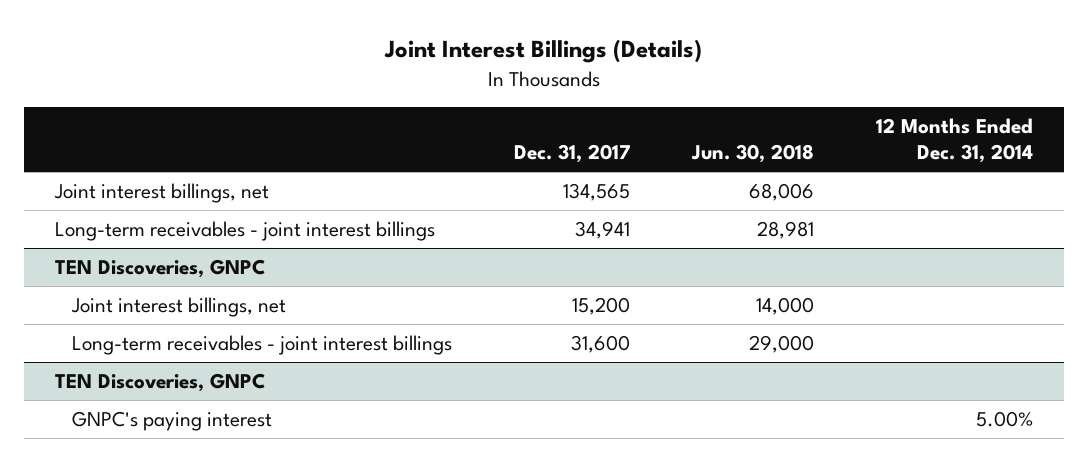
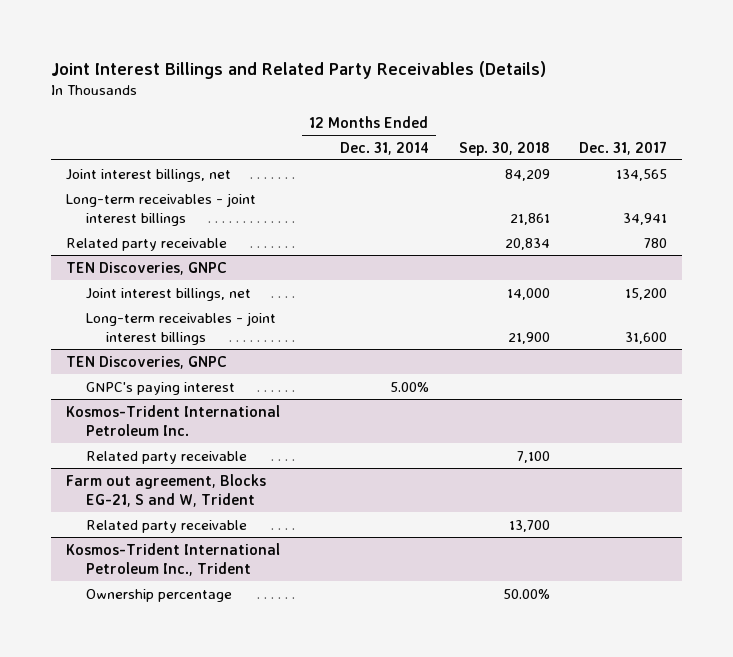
[384,39,703,64] Joint Interest Billings (Details) -> [51,60,547,79] Joint Interest Billings and Related Party Receivables (Details)
[691,144,815,164] Jun. 30, 2018 -> none
none -> [458,141,550,156] Sep. 30, 2018
none -> [66,237,228,251] Related party receivable
none -> [66,404,281,436] Kosmos-Trident International Petroleum Inc.
none -> [86,450,248,464] Related party receivable
none -> [66,473,267,507] Farm out agreement, Blocks EG-21, S and W, Trident
none -> [86,519,248,533] Related party receivable
none -> [66,542,281,576] Kosmos-Trident International Petroleum Inc., Trident
none -> [86,588,233,602] Ownership percentage

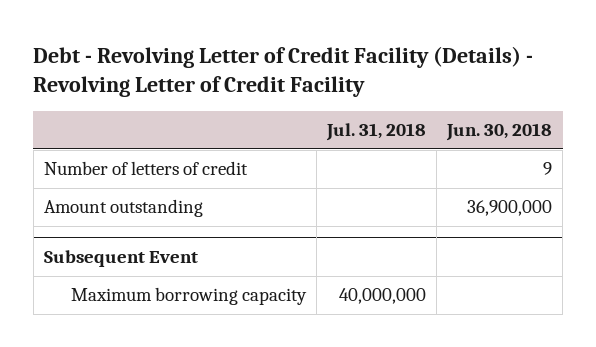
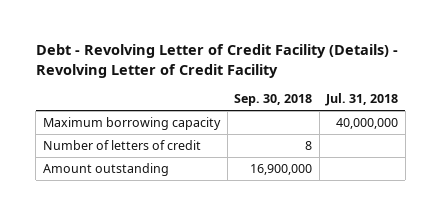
[446,123,553,142] Jun. 30, 2018 -> none
none -> [234,94,313,107] Sep. 30, 2018
none -> [42,117,221,131] Maximum borrowing capacity
[43,250,198,268] Subsequent Event -> none
[71,287,308,306] Maximum borrowing capacity -> none

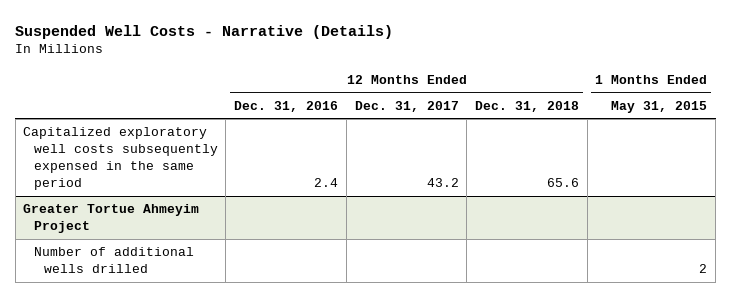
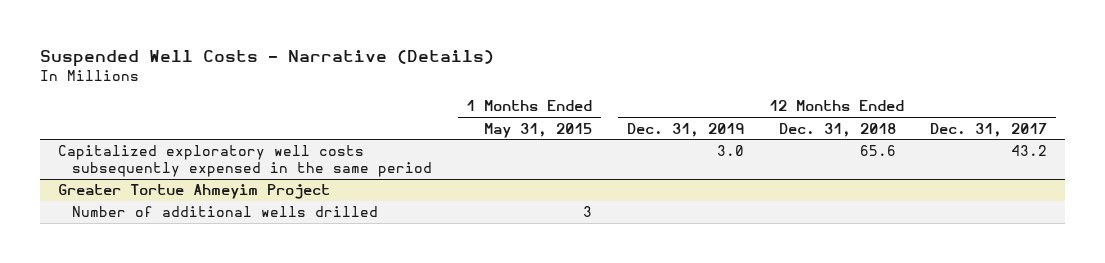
[234,100,339,112] Dec. 31, 2016 -> none
none -> [627,122,745,137] Dec. 31, 2019
[699,264,708,274] 2 -> [583,206,593,218] 3

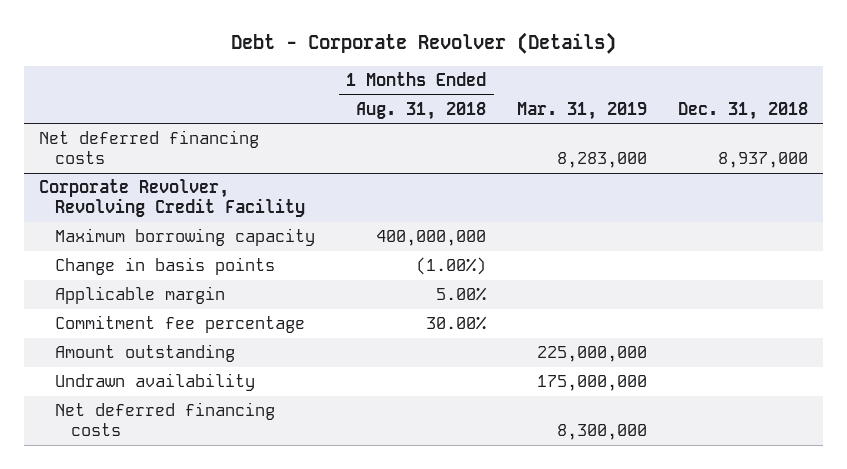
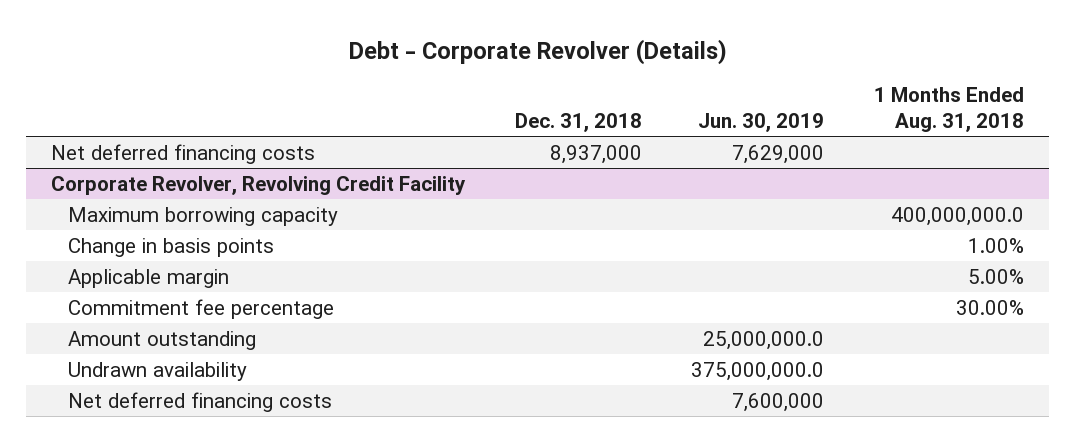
[517,101,648,120] Mar. 31, 2019 -> none
none -> [698,113,825,133] Jun. 30, 2019
[376,230,487,247] 400,000,000 -> [890,206,1024,226] 400,000,000.0
[416,257,487,276] (1.00%) -> [967,237,1024,253] 1.00%

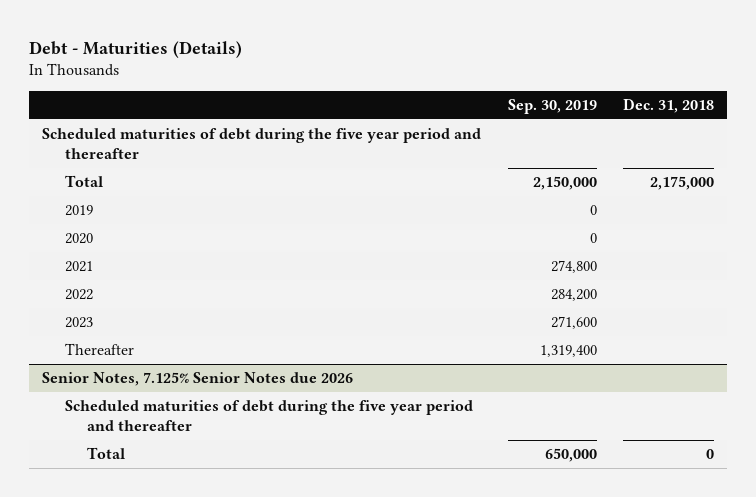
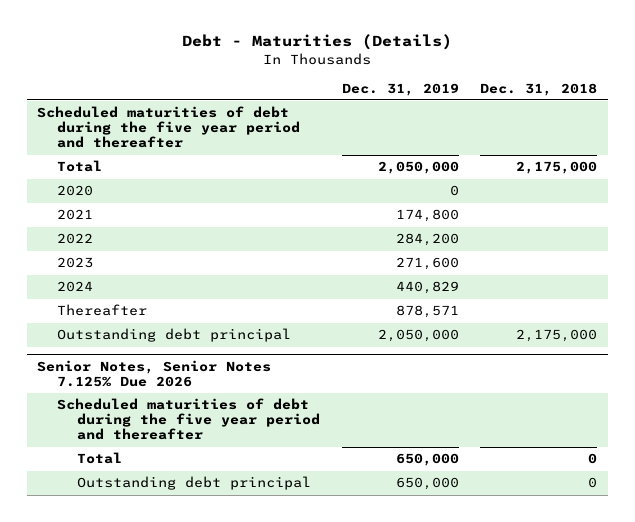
[507,98,597,114] Sep. 30, 2019 -> none
none -> [341,82,459,96] Dec. 31, 2019
[64,205,93,217] 2019 -> none
none -> [57,281,94,293] 2024
none -> [57,328,292,343] Outstanding debt principal
[42,372,354,387] Senior Notes, 7.125% Senior Notes due 2026 -> [37,359,272,387] Senior Notes, Senior Notes 7.125% Due 2026
none -> [76,476,311,491] Outstanding debt principal

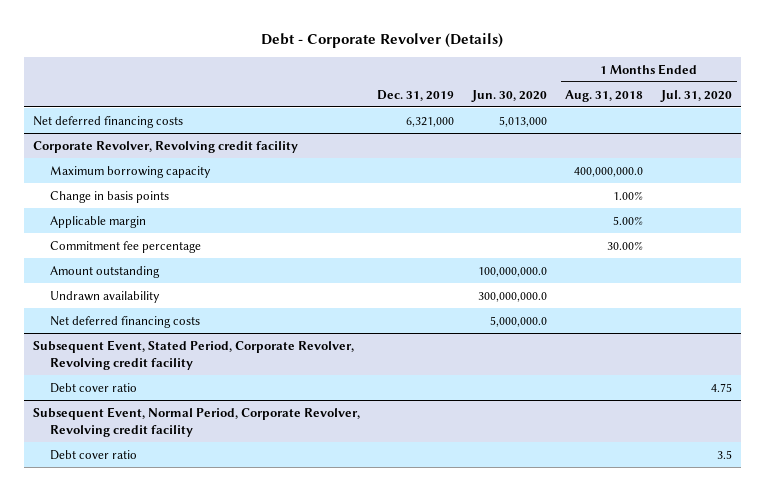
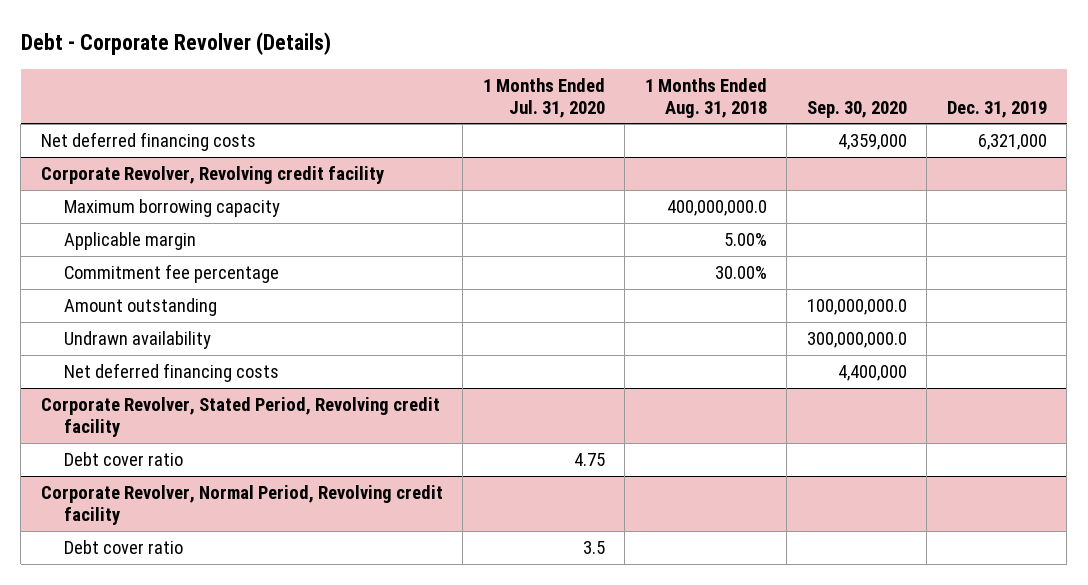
[471,89,548,102] Jun. 30, 2020 -> none
none -> [806,100,907,118] Sep. 30, 2020
[49,190,169,203] Change in basis points -> none
[32,339,354,370] Subsequent Event, Stated Period, Corporate Revolver, Revolving credit facility -> [40,396,440,438] Corporate Revolver, Stated Period, Revolving credit facility
[32,406,360,437] Subsequent Event, Normal Period, Corporate Revolver, Revolving credit facility -> [40,484,443,526] Corporate Revolver, Normal Period, Revolving credit facility

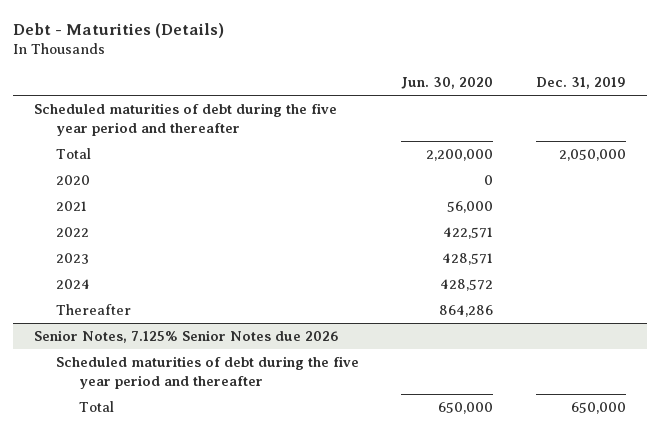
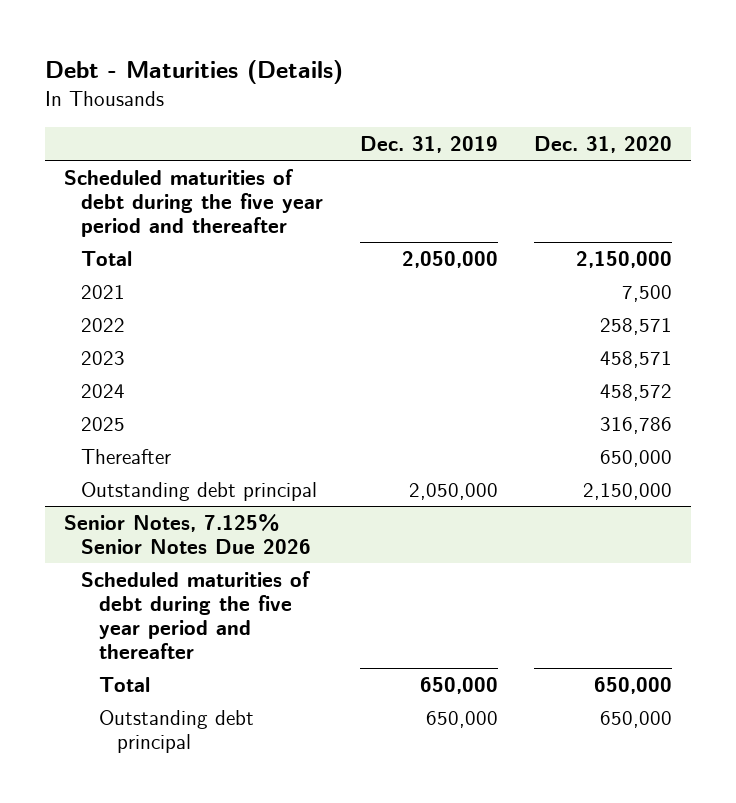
[401,76,494,89] Jun. 30, 2020 -> none
none -> [534,135,673,153] Dec. 31, 2020
[56,175,91,186] 2020 -> none
none -> [81,416,126,431] 2025
none -> [81,481,318,501] Outstanding debt principal
[33,330,339,344] Senior Notes, 7.125% Senior Notes due 2026 -> [63,513,312,554] Senior Notes, 7.125% Senior Notes Due 2026
none -> [98,709,254,753] Outstanding debt principal

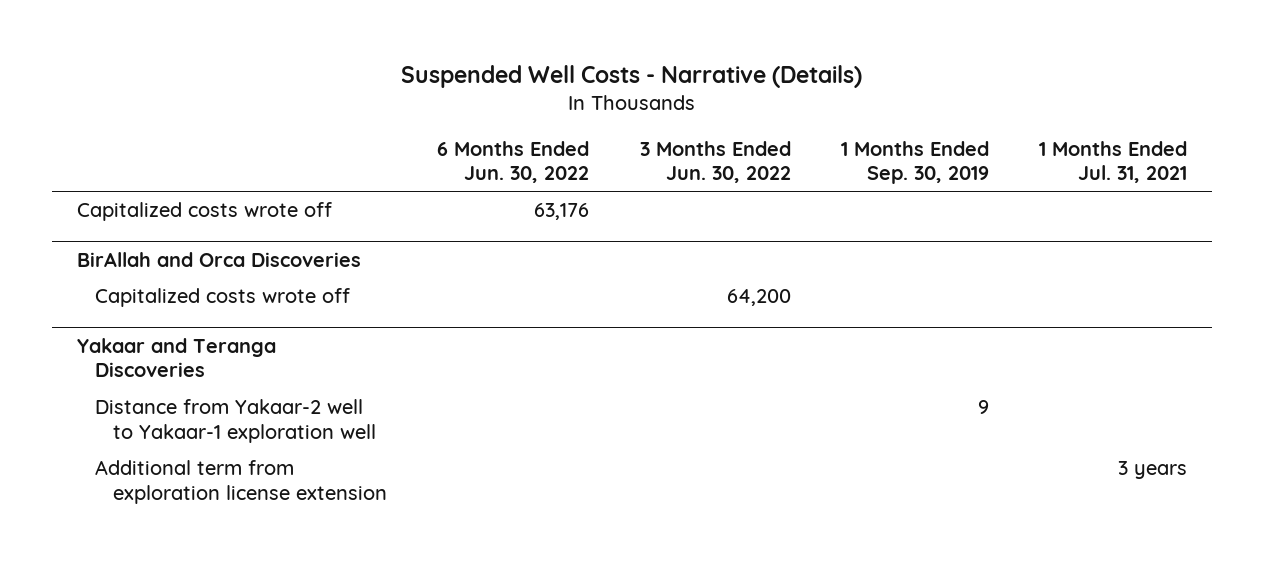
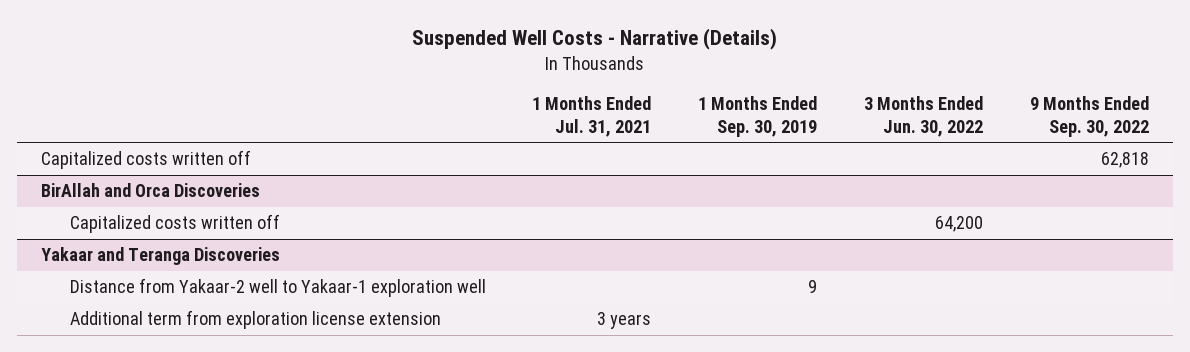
[437,140,590,184] 6 Months Ended Jun. 30, 2022 -> none
none -> [1030,96,1150,137] 9 Months Ended Sep. 30, 2022
[77,202,333,222] Capitalized costs wrote off -> [40,150,251,170] Capitalized costs written off
[95,288,351,308] Capitalized costs wrote off -> [69,214,280,234] Capitalized costs written off

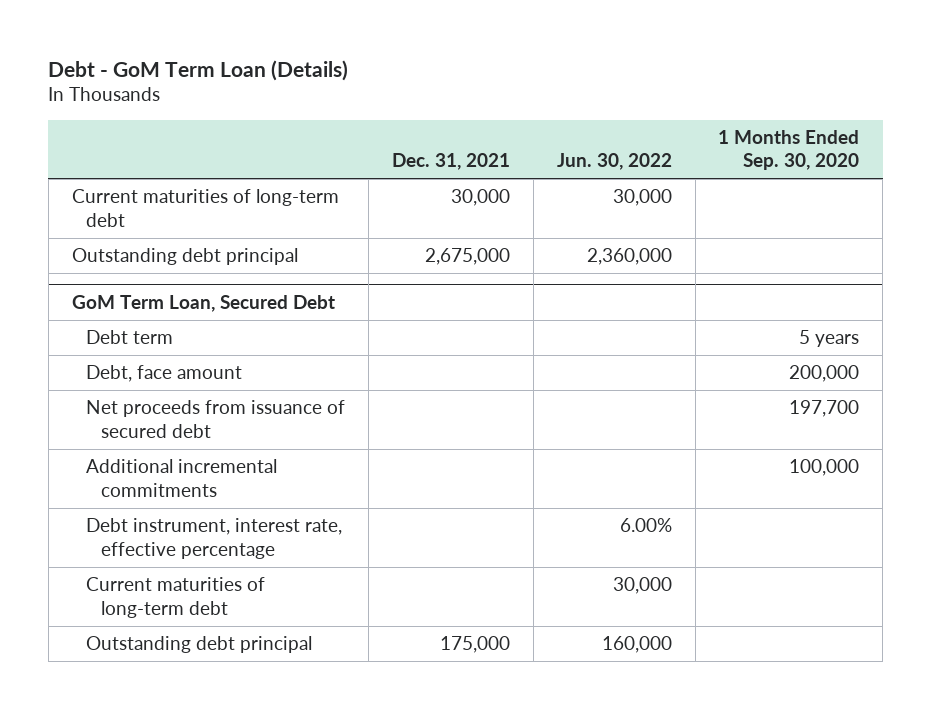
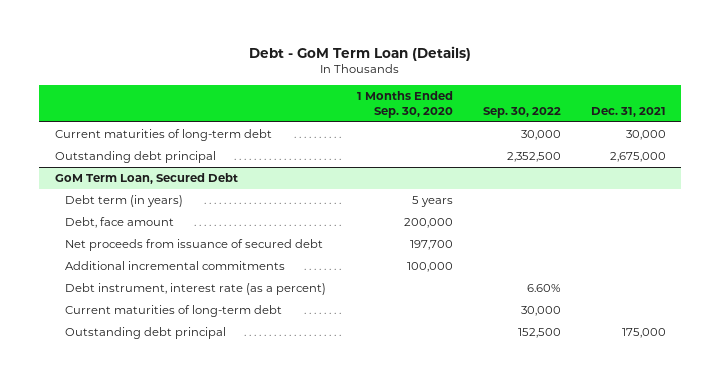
[556,153,672,171] Jun. 30, 2022 -> none
none -> [482,106,561,118] Sep. 30, 2022
[86,330,174,345] Debt term -> [65,195,184,208] Debt term (in years)
[86,518,343,559] Debt instrument, interest rate, effective percentage -> [65,283,327,296] Debt instrument, interest rate (as a percent)

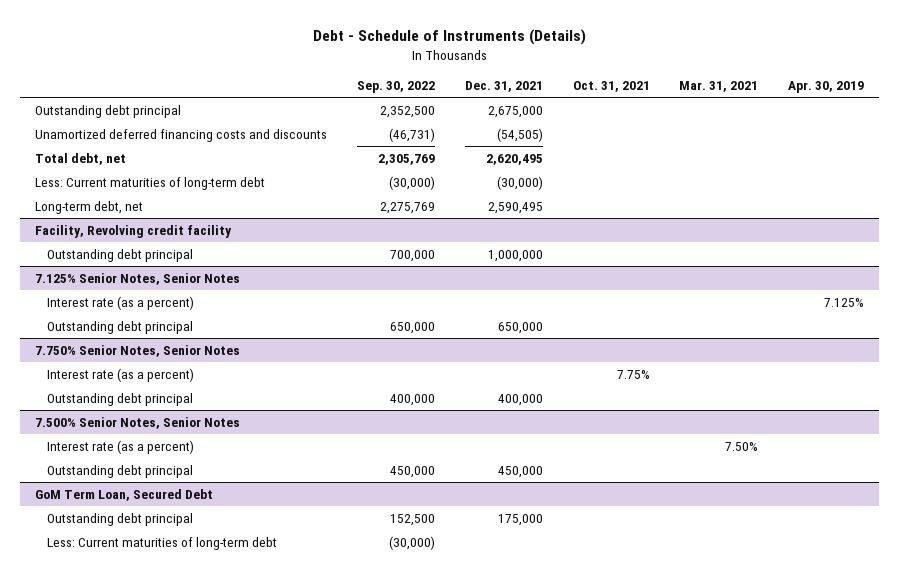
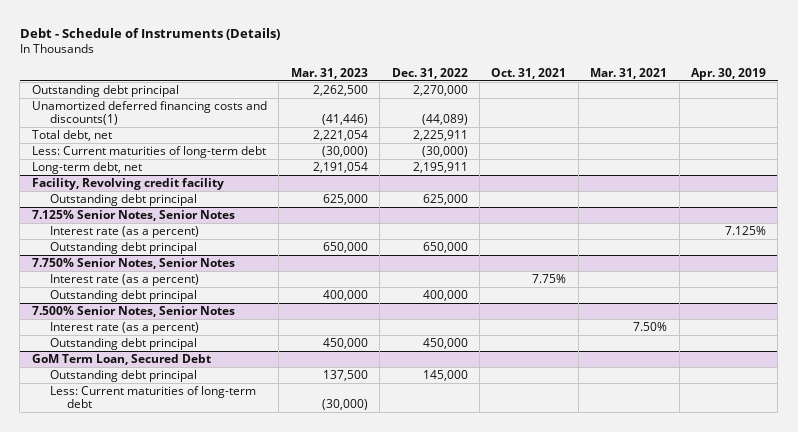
[356,81,435,94] Sep. 30, 2022 -> none
[464,81,543,93] Dec. 31, 2021 -> none
none -> [290,67,368,79] Mar. 31, 2023
none -> [391,67,468,79] Dec. 31, 2022
[34,128,327,142] Unamortized deferred financing costs and discounts -> [31,101,267,126] Unamortized deferred financing costs and discounts(1)

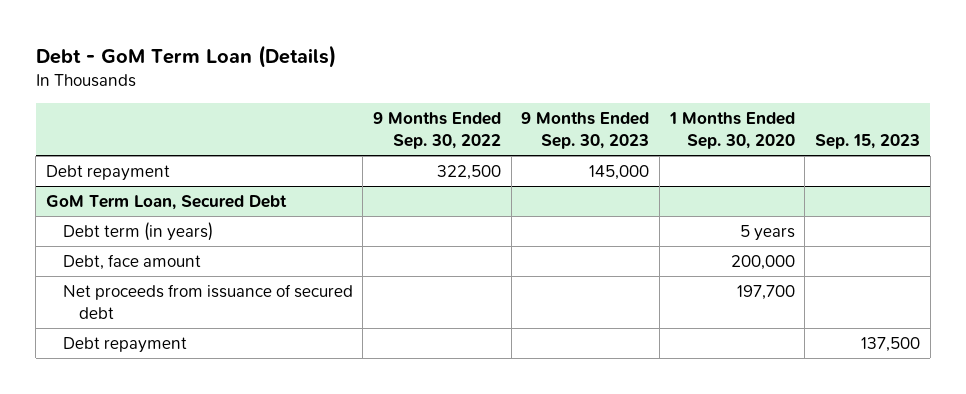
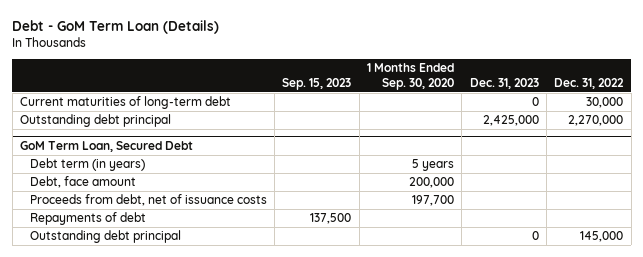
[373,112,502,149] 9 Months Ended Sep. 30, 2022 -> none
[521,112,650,149] 9 Months Ended Sep. 30, 2023 -> none
none -> [469,77,539,89] Dec. 31, 2023
none -> [554,77,625,89] Dec. 31, 2022
[46,164,171,181] Debt repayment -> none
none -> [20,96,232,110] Current maturities of long-term debt
none -> [20,114,172,128] Outstanding debt principal
[62,283,353,319] Net proceeds from issuance of secured debt -> [29,194,267,207] Proceeds from debt, net of issuance costs
[62,336,187,353] Debt repayment -> [29,212,146,226] Repayments of debt
none -> [29,230,181,244] Outstanding debt principal

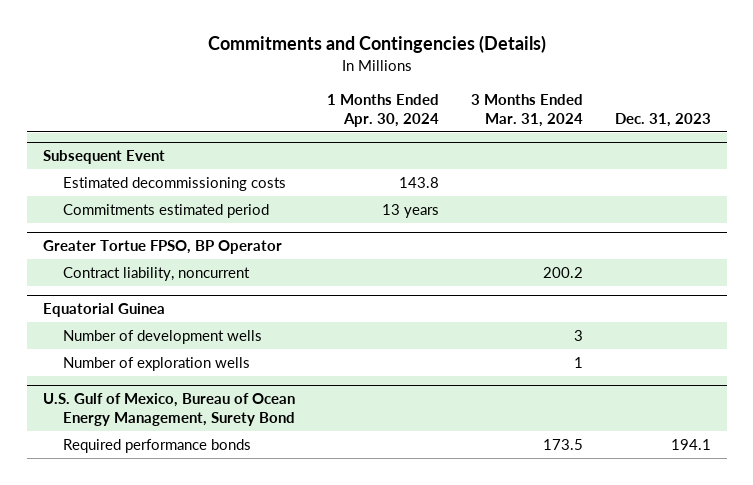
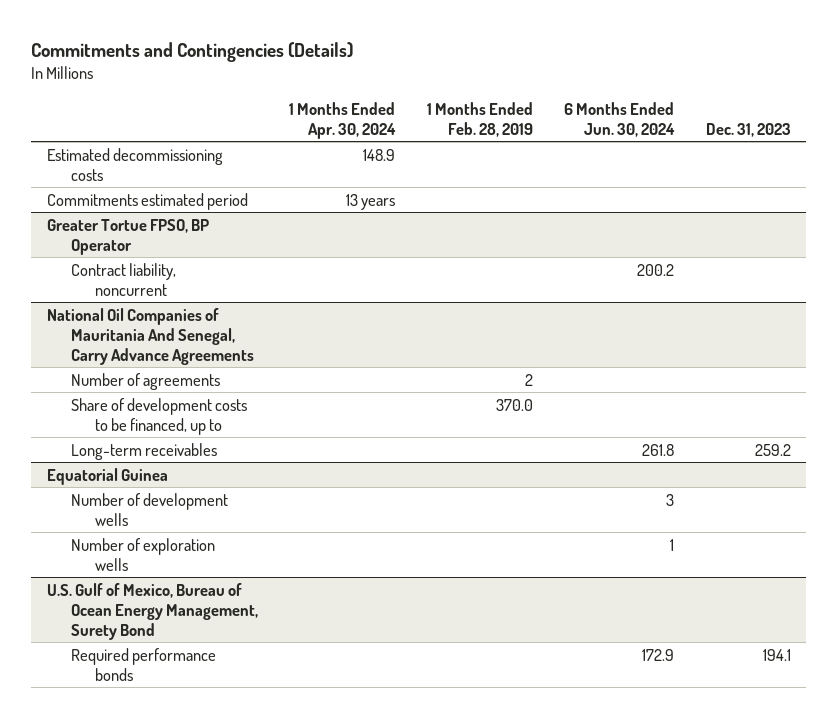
[470,93,583,127] 3 Months Ended Mar. 31, 2024 -> none
none -> [426,101,533,137] 1 Months Ended Feb. 28, 2019
none -> [564,101,676,137] 6 Months Ended Jun. 30, 2024
[42,150,165,165] Subsequent Event -> none
[399,176,440,188] 143.8 -> [363,148,396,161] 148.9
none -> [46,307,254,365] National Oil Companies of Mauritania And Senegal, Carry Advance Agreements
none -> [70,372,220,390] Number of agreements
none -> [70,397,247,435] Share of development costs to be financed, up to
none -> [70,442,217,460] Long-term receivables

